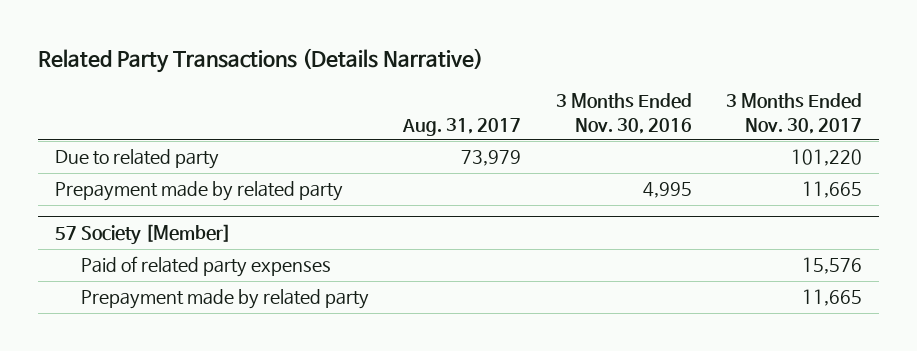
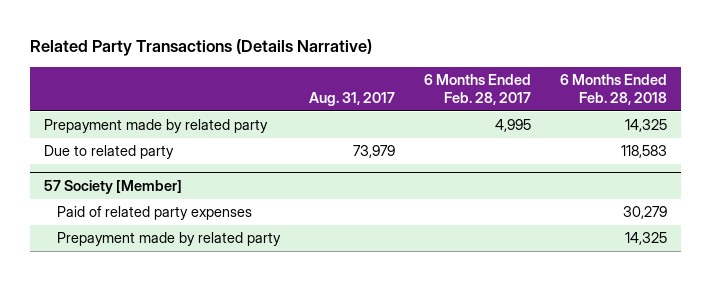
[555,93,692,134] 3 Months Ended Nov. 30, 2016 -> none
[725,93,862,134] 3 Months Ended Nov. 30, 2017 -> none
none -> [423,74,531,105] 6 Months Ended Feb. 28, 2017
none -> [559,74,667,105] 6 Months Ended Feb. 28, 2018
[55,149,220,170] Due to related party -> [44,145,175,160] Due to related party

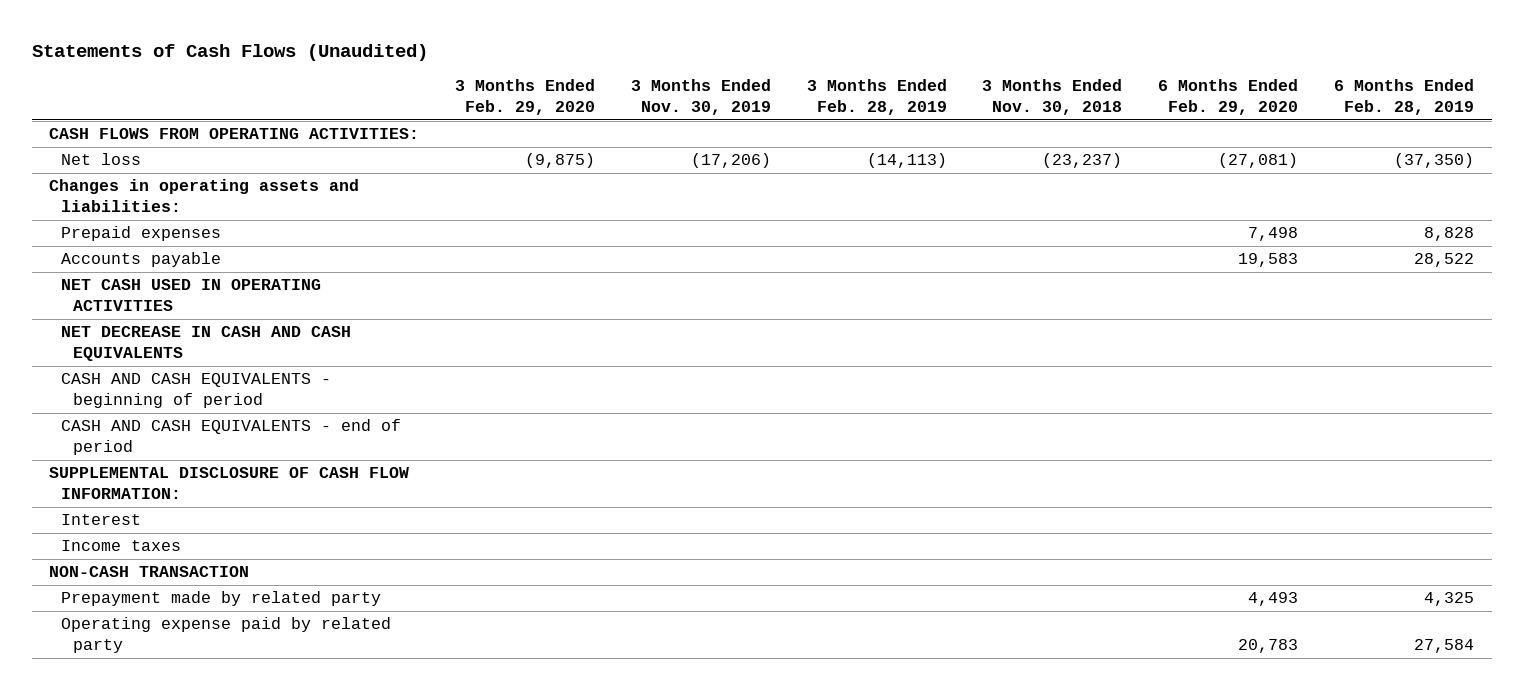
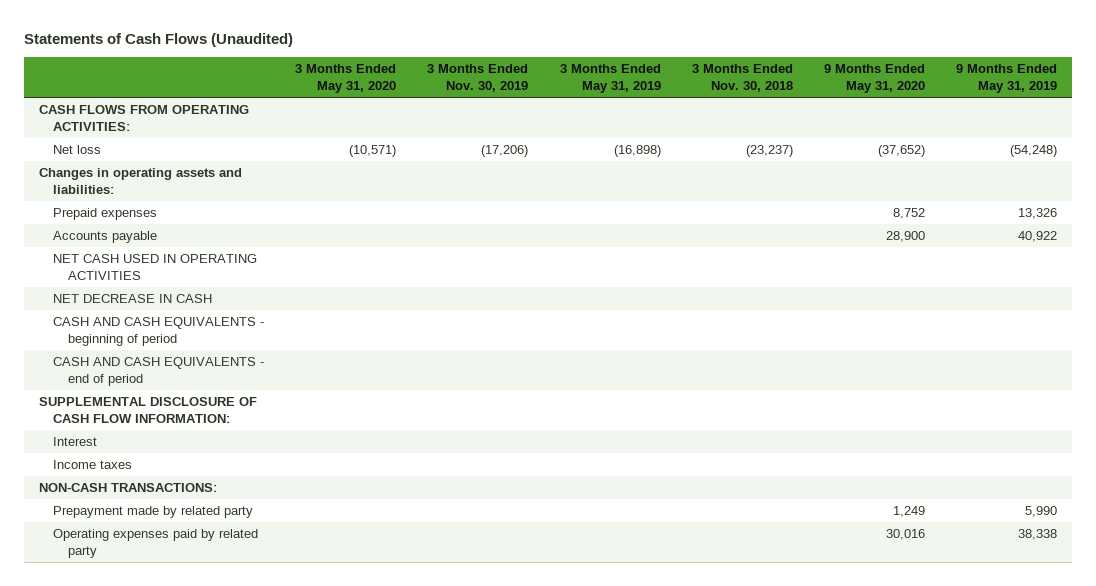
[455,79,596,116] 3 Months Ended Feb. 29, 2020 -> none
[806,79,947,116] 3 Months Ended Feb. 28, 2019 -> none
[1158,79,1299,116] 6 Months Ended Feb. 29, 2020 -> none
[1333,79,1474,116] 6 Months Ended Feb. 28, 2019 -> none
none -> [295,64,397,94] 3 Months Ended May 31, 2020
none -> [559,64,661,94] 3 Months Ended May 31, 2019
none -> [823,64,925,94] 9 Months Ended May 31, 2020
none -> [955,64,1057,94] 9 Months Ended May 31, 2019
[61,326,352,362] NET DECREASE IN CASH AND CASH EQUIVALENTS -> [53,293,213,303] NET DECREASE IN CASH
[49,566,250,578] NON-CASH TRANSACTION -> [39,482,218,492] NON-CASH TRANSACTIONS:
[61,617,392,654] Operating expense paid by related party -> [53,528,259,559] Operating expenses paid by related party

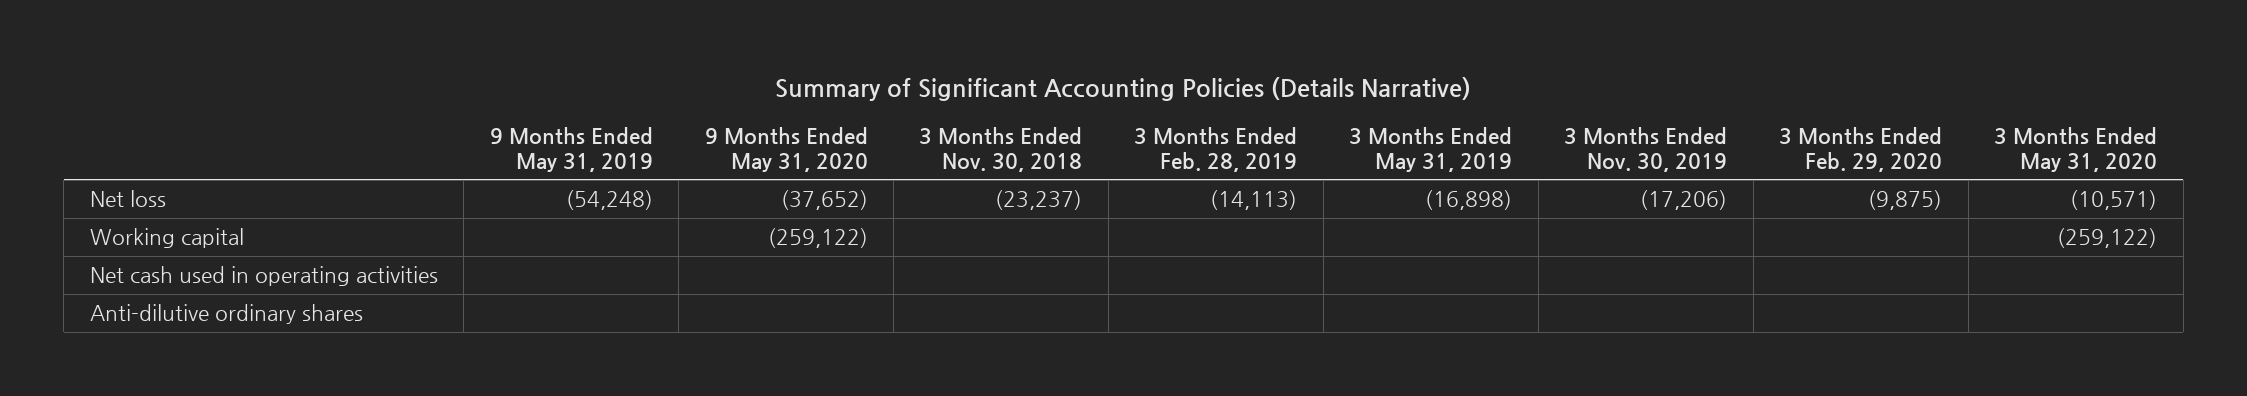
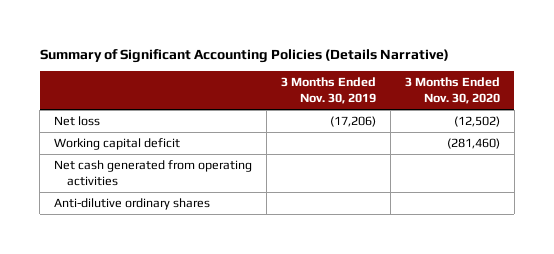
[489,127,653,172] 9 Months Ended May 31, 2019 -> none
[704,127,868,172] 9 Months Ended May 31, 2020 -> none
[919,127,1083,172] 3 Months Ended Nov. 30, 2018 -> none
[1134,127,1298,172] 3 Months Ended Feb. 28, 2019 -> none
[1349,127,1513,172] 3 Months Ended May 31, 2019 -> none
[1779,127,1943,172] 3 Months Ended Feb. 29, 2020 -> none
[1994,127,2158,172] 3 Months Ended May 31, 2020 -> none
none -> [405,77,501,105] 3 Months Ended Nov. 30, 2020
[89,228,244,249] Working capital -> [54,137,181,150] Working capital deficit
[89,266,438,287] Net cash used in operating activities -> [54,159,253,186] Net cash generated from operating activities

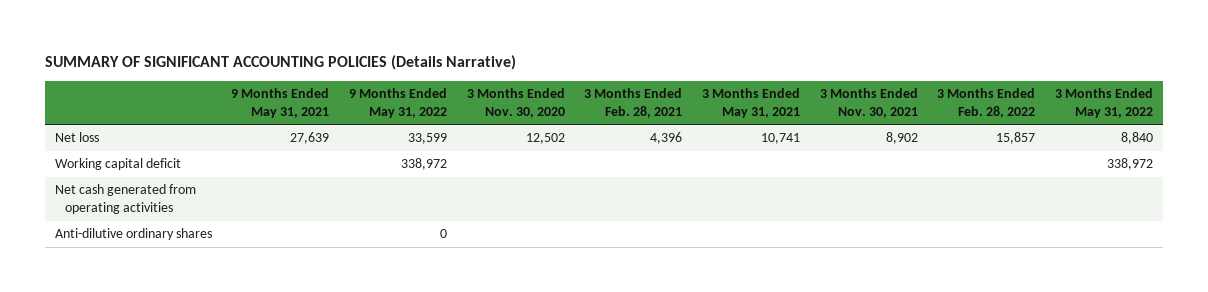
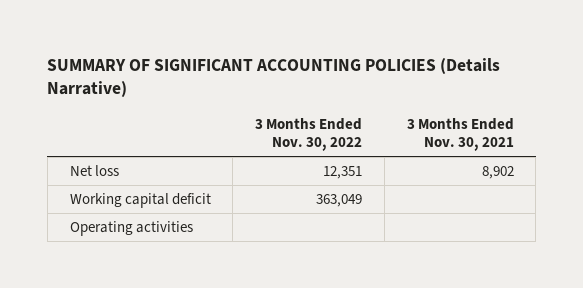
[231,88,330,119] 9 Months Ended May 31, 2021 -> none
[349,88,448,119] 9 Months Ended May 31, 2022 -> none
[466,88,565,119] 3 Months Ended Nov. 30, 2020 -> none
[584,88,683,119] 3 Months Ended Feb. 28, 2021 -> none
[701,88,800,119] 3 Months Ended May 31, 2021 -> none
[937,88,1036,119] 3 Months Ended Feb. 28, 2022 -> none
[1054,88,1153,119] 3 Months Ended May 31, 2022 -> none
none -> [255,117,363,152] 3 Months Ended Nov. 30, 2022
[54,228,212,241] Anti-dilutive ordinary shares -> none
[54,184,196,215] Net cash generated from operating activities -> [69,221,193,237] Operating activities

